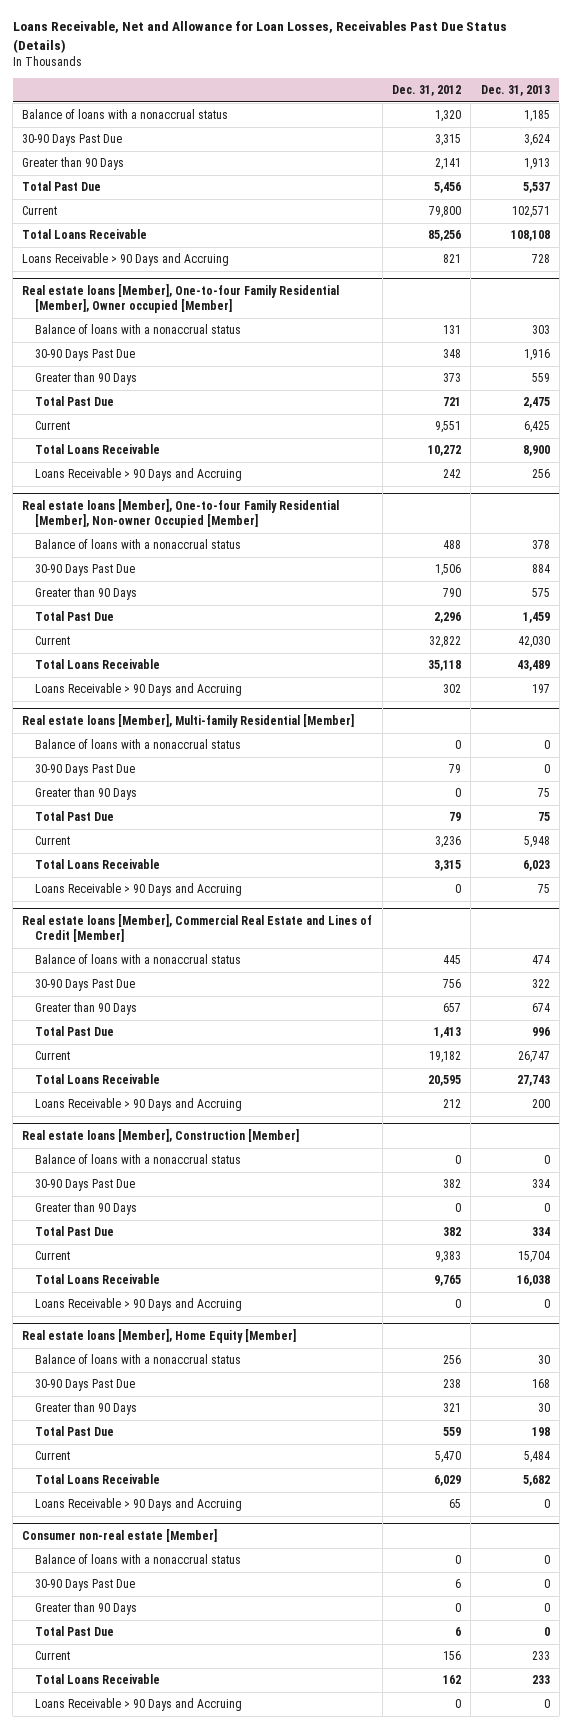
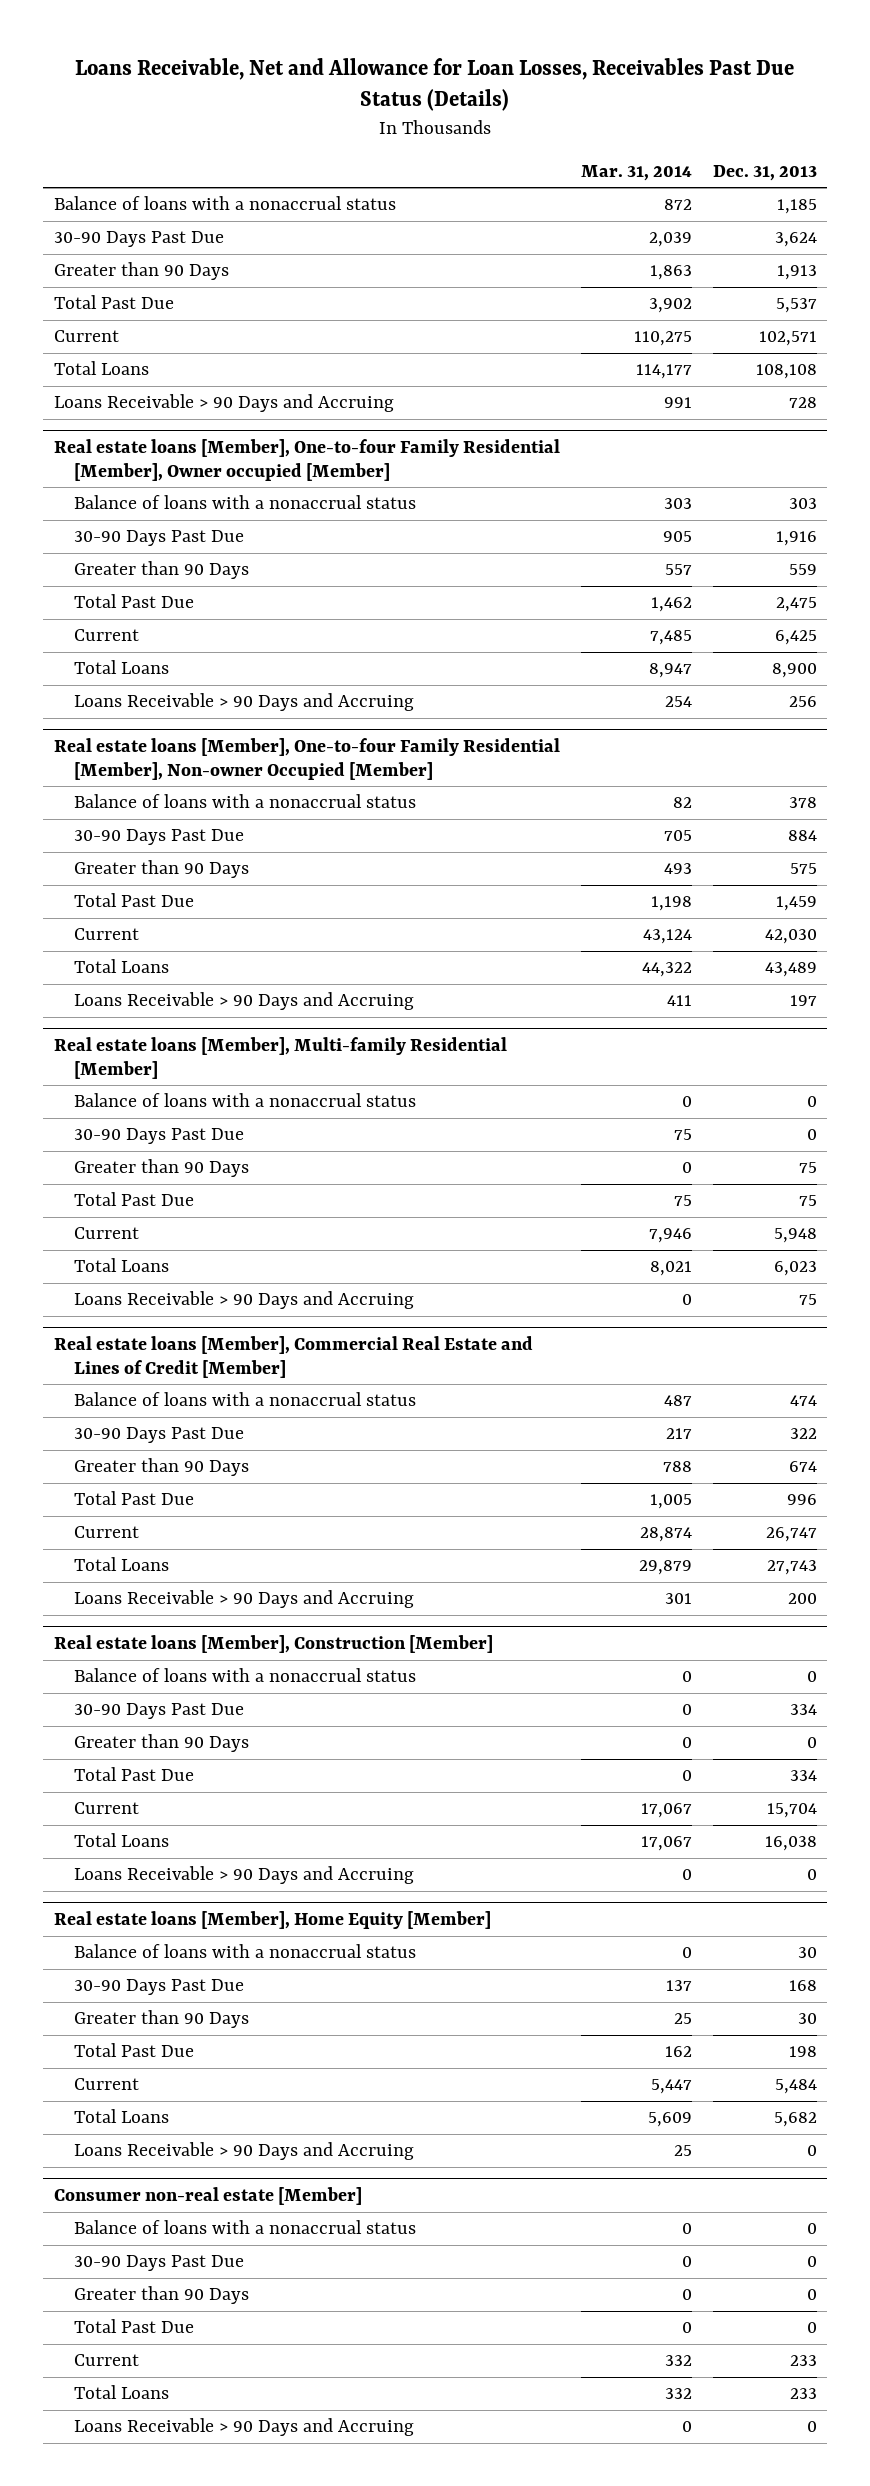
[392,84,462,96] Dec. 31, 2012 -> none
none -> [580,164,692,181] Mar. 31, 2014
[22,229,148,240] Total Loans Receivable -> [53,361,149,376] Total Loans
[35,444,161,455] Total Loans Receivable -> [74,660,170,675] Total Loans
[35,659,161,670] Total Loans Receivable -> [74,959,170,974] Total Loans
[35,859,161,870] Total Loans Receivable -> [74,1258,170,1273] Total Loans
[35,1074,161,1085] Total Loans Receivable -> [74,1557,170,1572] Total Loans
[35,1274,161,1285] Total Loans Receivable -> [74,1833,170,1848] Total Loans
[35,1474,161,1485] Total Loans Receivable -> [74,2109,170,2124] Total Loans
[35,1674,161,1685] Total Loans Receivable -> [74,2385,170,2400] Total Loans

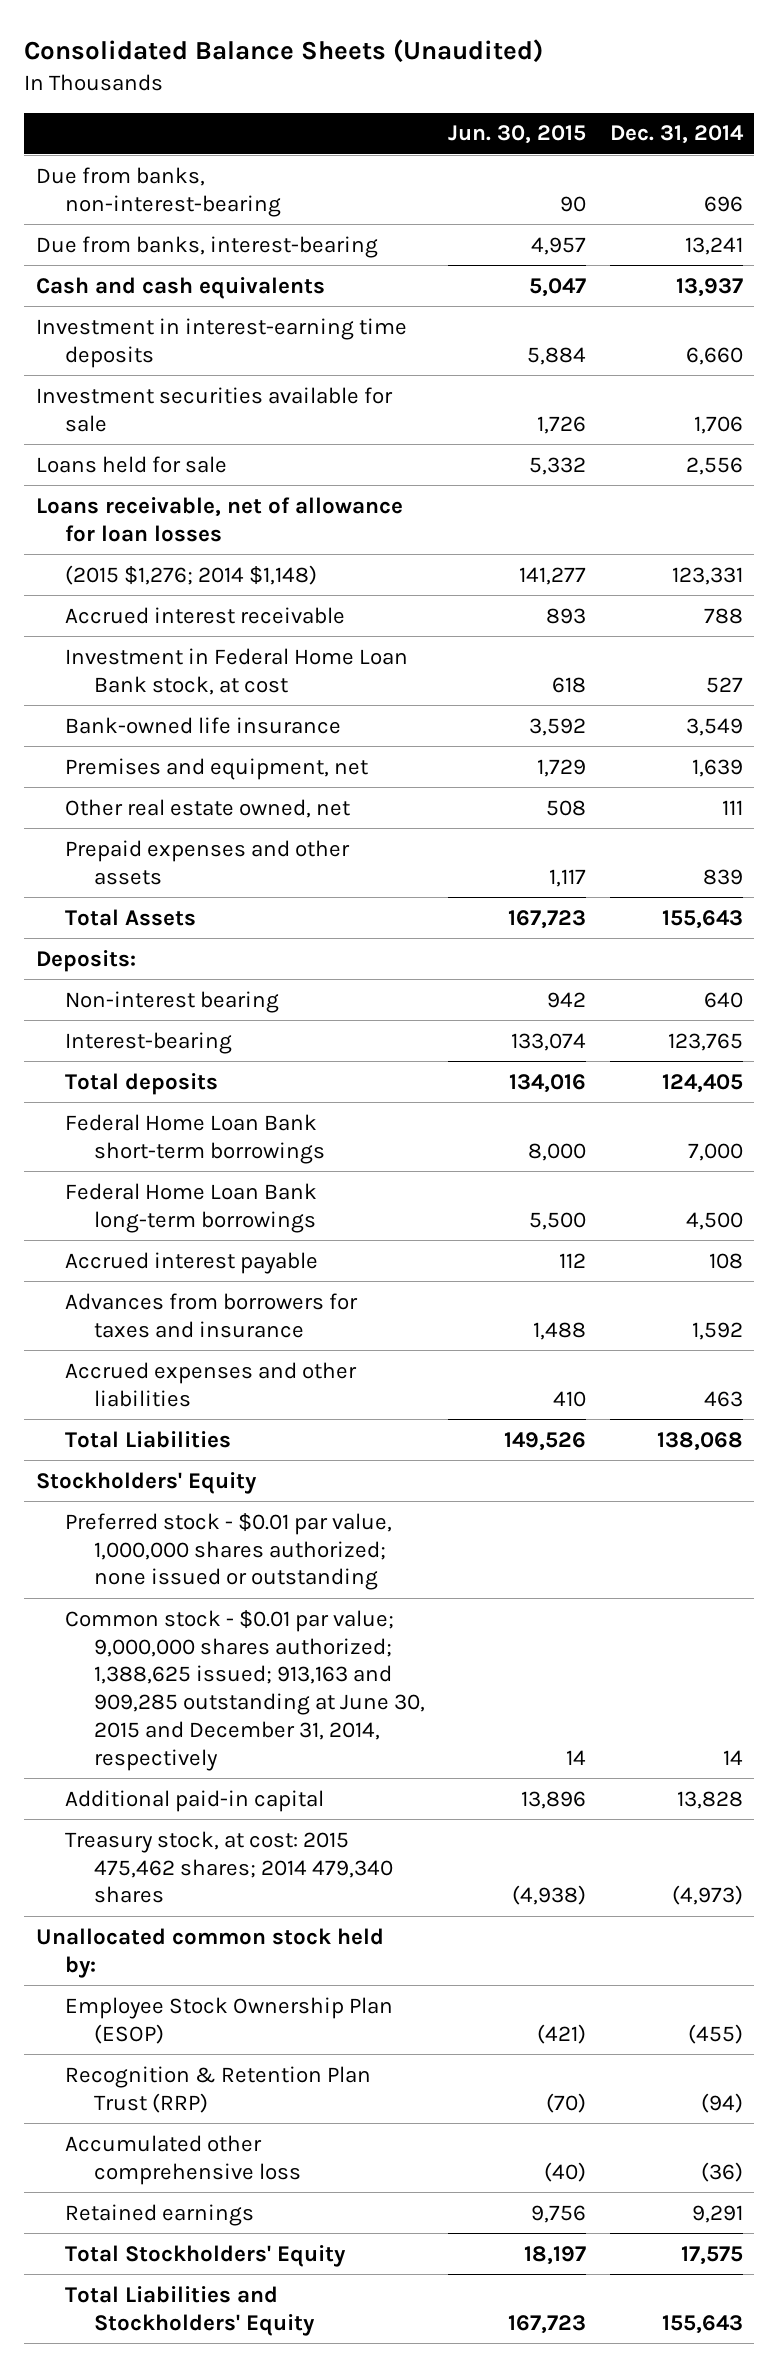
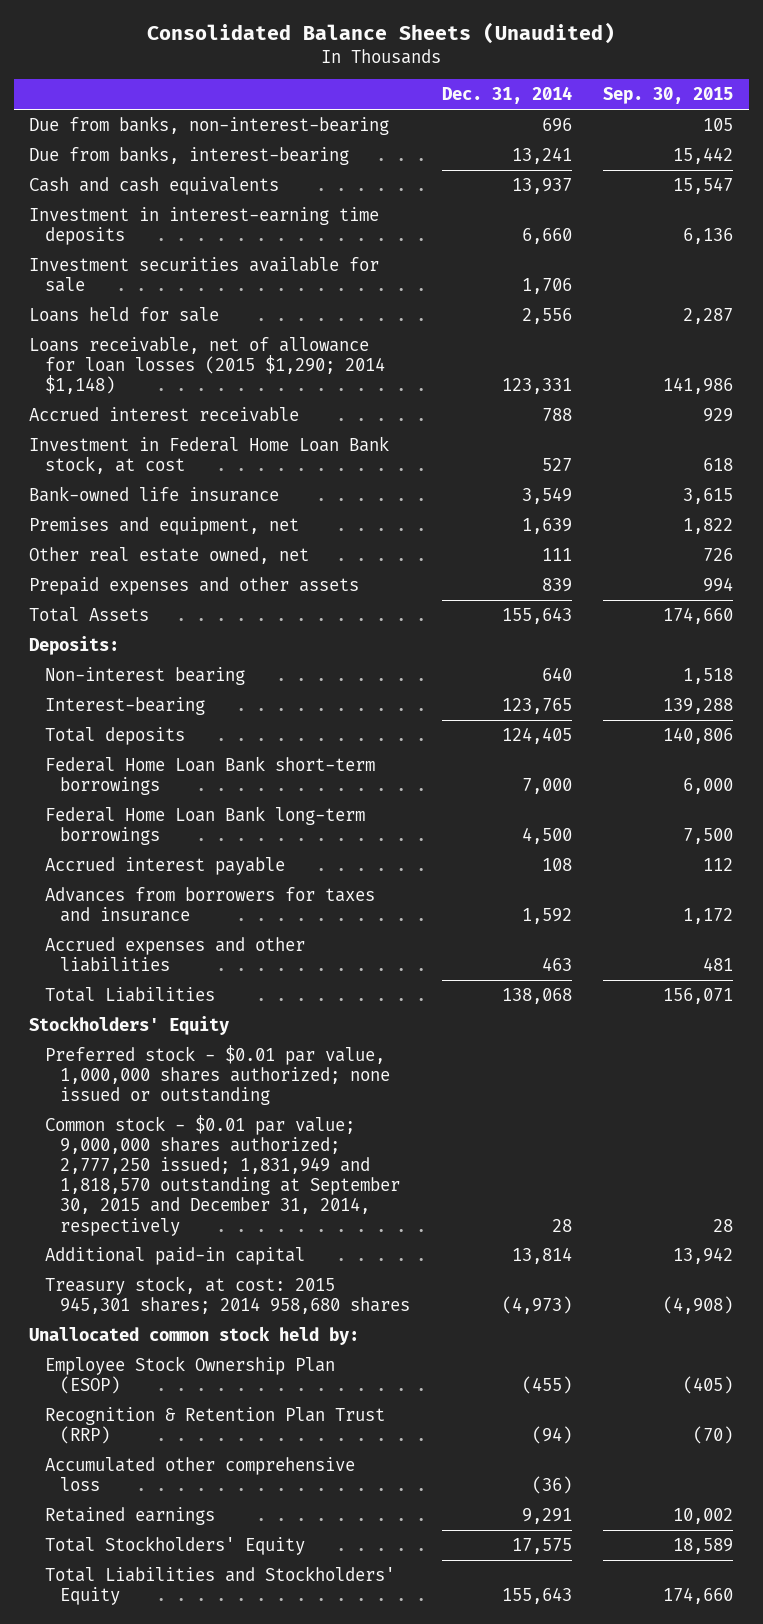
[448,125,587,145] Jun. 30, 2015 -> none
none -> [603,87,734,105] Sep. 30, 2015
[35,496,403,542] Loans receivable, net of allowance for loan losses -> none
[64,564,317,585] (2015 $1,276; 2014 $1,148) -> [29,336,385,395] Loans receivable, net of allowance for loan losses (2015 $1,290; 2014 $1,148)
[64,1609,425,1772] Common stock - $0.01 par value; 9,000,000 shares authorized; 1,388,625 issued; 913,163 and 909,285 outstanding at June 30, 2015 and December 31, 2014, respectively -> [44,1114,401,1236] Common stock - $0.01 par value; 9,000,000 shares authorized; 2,777,250 issued; 1,831,949 and 1,818,570 outstanding at September 30, 2015 and December 31, 2014, respectively
[722,1750,743,1766] 14 -> [551,1218,572,1232] 28
[676,1790,743,1809] 13,828 -> [511,1246,572,1264] 13,814
[64,1830,393,1904] Treasury stock, at cost: 2015 475,462 shares; 2014 479,340 shares -> [44,1275,411,1314] Treasury stock, at cost: 2015 945,301 shares; 2014 958,680 shares

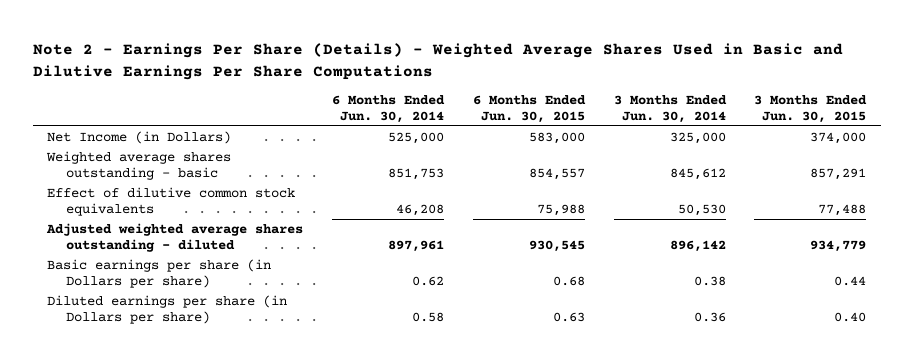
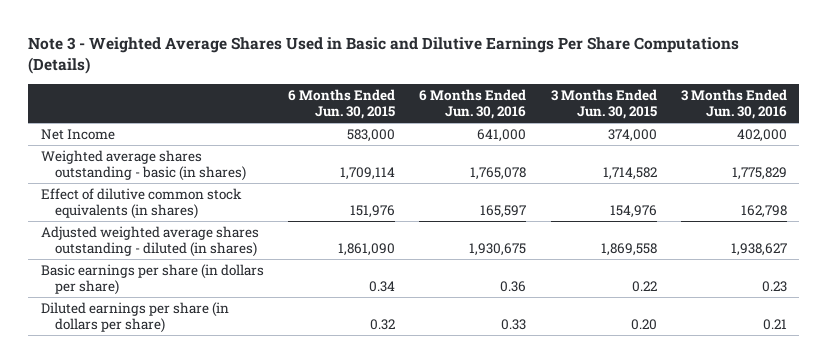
[32,43,843,80] Note 2 - Earnings Per Share (Details) - Weighted Average Shares Used in Basic and Dilutive Earnings Per Share Computations -> [28,37,740,75] Note 3 - Weighted Average Shares Used in Basic and Dilutive Earnings Per Share Computations (Details)
[332,94,446,123] 6 Months Ended Jun. 30, 2014 -> none
[613,94,727,123] 3 Months Ended Jun. 30, 2014 -> none
none -> [419,88,527,120] 6 Months Ended Jun. 30, 2016
none -> [681,88,788,120] 3 Months Ended Jun. 30, 2016
[47,130,232,144] Net Income (in Dollars) -> [40,128,115,140] Net Income
[46,150,232,181] Weighted average shares outstanding - basic -> [40,149,247,182] Weighted average shares outstanding - basic (in shares)
[528,168,585,181] 854,557 -> [339,167,395,181] 1,709,114
[810,168,867,181] 857,291 -> [602,167,657,181] 1,714,582
[47,186,296,217] Effect of dilutive common stock equivalents -> [40,187,242,220] Effect of dilutive common stock equivalents (in shares)
[536,204,585,217] 75,988 -> [349,205,395,219] 151,976
[818,204,867,217] 77,488 -> [609,205,657,219] 154,976
[46,222,304,253] Adjusted weighted average shares outstanding - diluted -> [40,225,259,258] Adjusted weighted average shares outstanding - diluted (in shares)
[528,240,585,253] 930,545 -> [337,243,395,257] 1,861,090
[810,240,867,253] 934,779 -> [600,243,657,257] 1,869,558
[47,258,272,289] Basic earnings per share (in Dollars per share) -> [40,263,264,296] Basic earnings per share (in dollars per share)
[552,276,585,287] 0.68 -> [368,281,395,293] 0.34
[834,276,867,287] 0.44 -> [631,281,657,293] 0.22
[47,294,288,325] Diluted earnings per share (in Dollars per share) -> [40,301,229,334] Diluted earnings per share (in dollars per share)
[552,312,585,323] 0.63 -> [369,319,395,331] 0.32
[834,312,867,323] 0.40 -> [630,319,657,331] 0.20

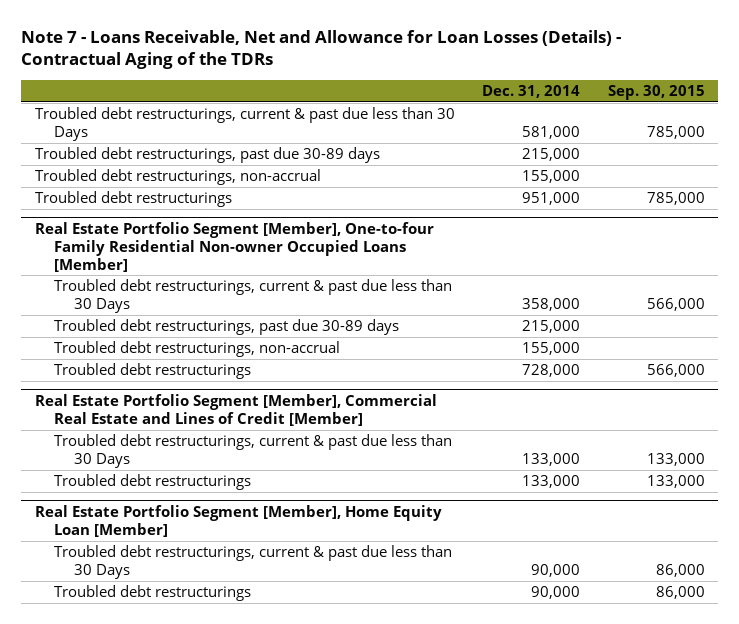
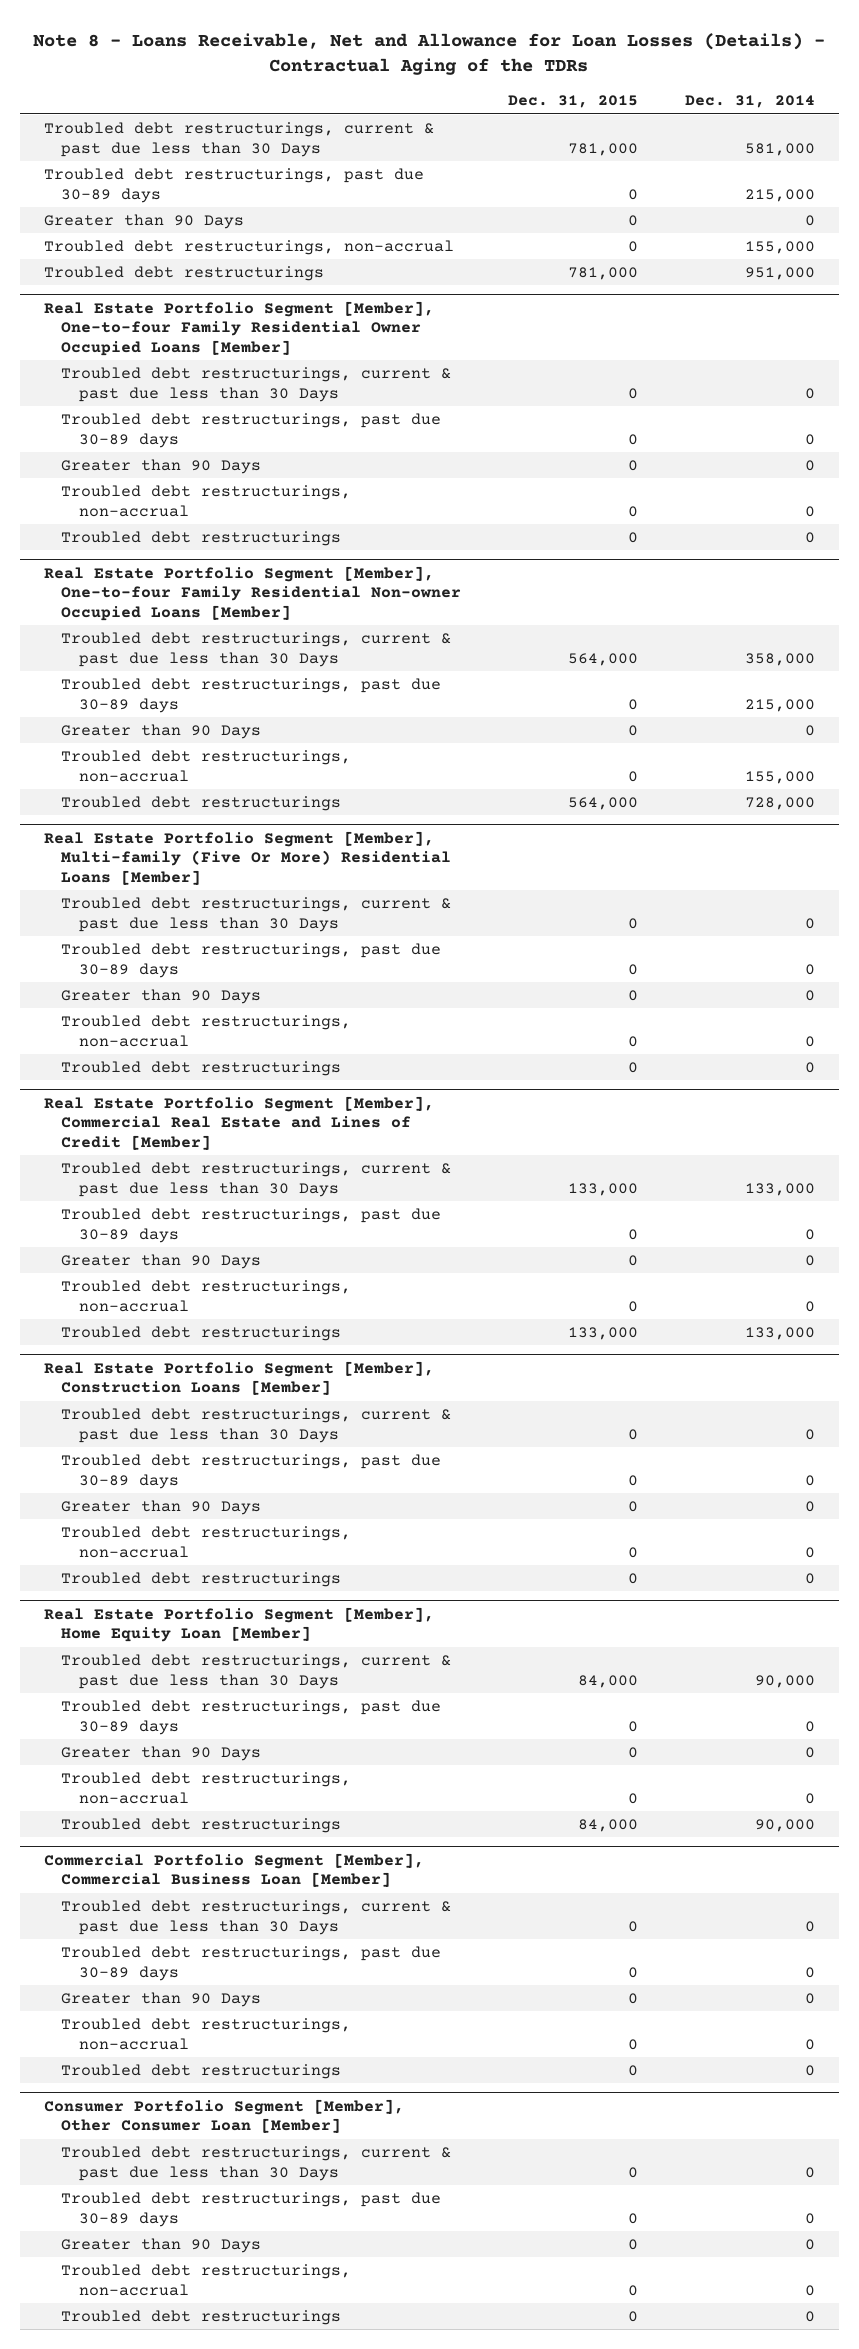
[20,30,621,70] Note 7 - Loans Receivable, Net and Allowance for Loan Losses (Details) - Contractual Aging of the TDRs -> [33,32,826,75] Note 8 - Loans Receivable, Net and Allowance for Loan Losses (Details) - Contractual Aging of the TDRs
[607,84,705,100] Sep. 30, 2015 -> none
none -> [508,95,639,109] Dec. 31, 2015
none -> [43,213,244,229] Greater than 90 Days
none -> [43,300,434,356] Real Estate Portfolio Segment [Member], One-to-four Family Residential Owner Occupied Loans [Member]
none -> [61,366,452,402] Troubled debt restructurings, current & past due less than 30 Days
none -> [61,412,442,448] Troubled debt restructurings, past due 30-89 days
none -> [61,458,262,474] Greater than 90 Days
none -> [61,484,352,517] Troubled debt restructurings, non-accrual
none -> [61,530,342,546] Troubled debt restructurings
none -> [61,723,262,739] Greater than 90 Days
none -> [43,830,452,885] Real Estate Portfolio Segment [Member], Multi-family (Five Or More) Residential Loans [Member]
none -> [61,896,452,932] Troubled debt restructurings, current & past due less than 30 Days
none -> [61,942,442,978] Troubled debt restructurings, past due 30-89 days
none -> [61,988,262,1004] Greater than 90 Days
none -> [61,1014,352,1047] Troubled debt restructurings, non-accrual
none -> [61,1060,342,1076] Troubled debt restructurings
none -> [61,1207,442,1243] Troubled debt restructurings, past due 30-89 days
none -> [61,1253,262,1269] Greater than 90 Days
none -> [61,1279,352,1312] Troubled debt restructurings, non-accrual
none -> [43,1360,434,1396] Real Estate Portfolio Segment [Member], Construction Loans [Member]
none -> [61,1407,452,1443] Troubled debt restructurings, current & past due less than 30 Days
none -> [61,1453,442,1489] Troubled debt restructurings, past due 30-89 days
none -> [61,1499,262,1515] Greater than 90 Days
none -> [61,1525,352,1558] Troubled debt restructurings, non-accrual
none -> [61,1571,342,1587] Troubled debt restructurings
none -> [61,1699,442,1735] Troubled debt restructurings, past due 30-89 days
none -> [61,1745,262,1761] Greater than 90 Days
none -> [61,1771,352,1804] Troubled debt restructurings, non-accrual
none -> [43,1852,424,1888] Commercial Portfolio Segment [Member], Commercial Business Loan [Member]
none -> [61,1899,452,1935] Troubled debt restructurings, current & past due less than 30 Days
none -> [61,1945,442,1981] Troubled debt restructurings, past due 30-89 days
none -> [61,1991,262,2007] Greater than 90 Days
none -> [61,2017,352,2050] Troubled debt restructurings, non-accrual
none -> [61,2063,342,2079] Troubled debt restructurings
none -> [43,2098,404,2134] Consumer Portfolio Segment [Member], Other Consumer Loan [Member]
none -> [61,2145,452,2181] Troubled debt restructurings, current & past due less than 30 Days
none -> [61,2191,442,2227] Troubled debt restructurings, past due 30-89 days
none -> [61,2237,262,2253] Greater than 90 Days
none -> [61,2263,352,2296] Troubled debt restructurings, non-accrual
none -> [61,2309,342,2325] Troubled debt restructurings

